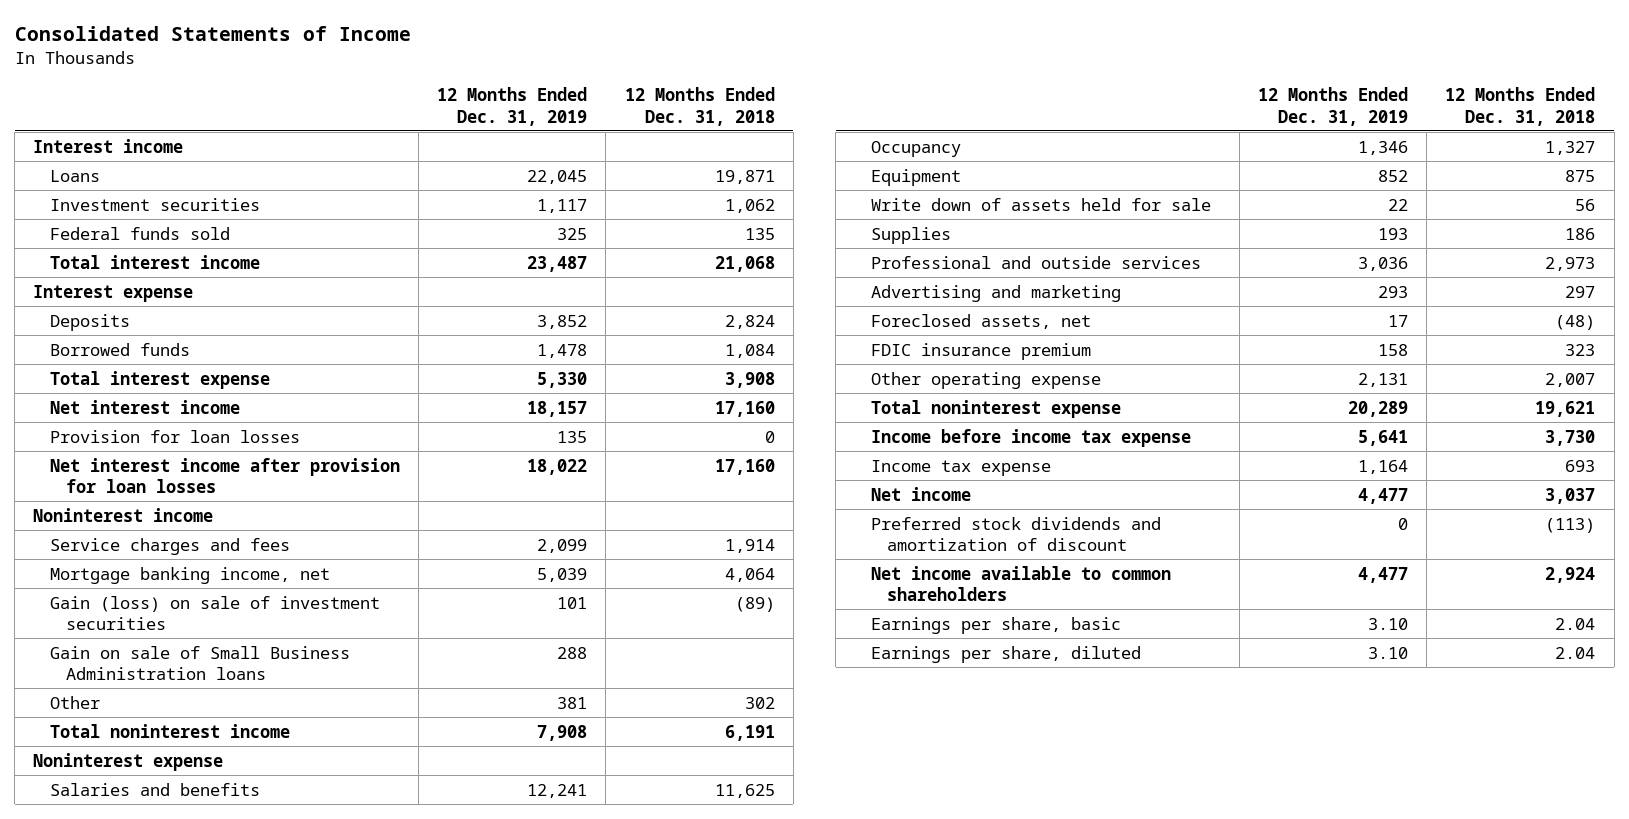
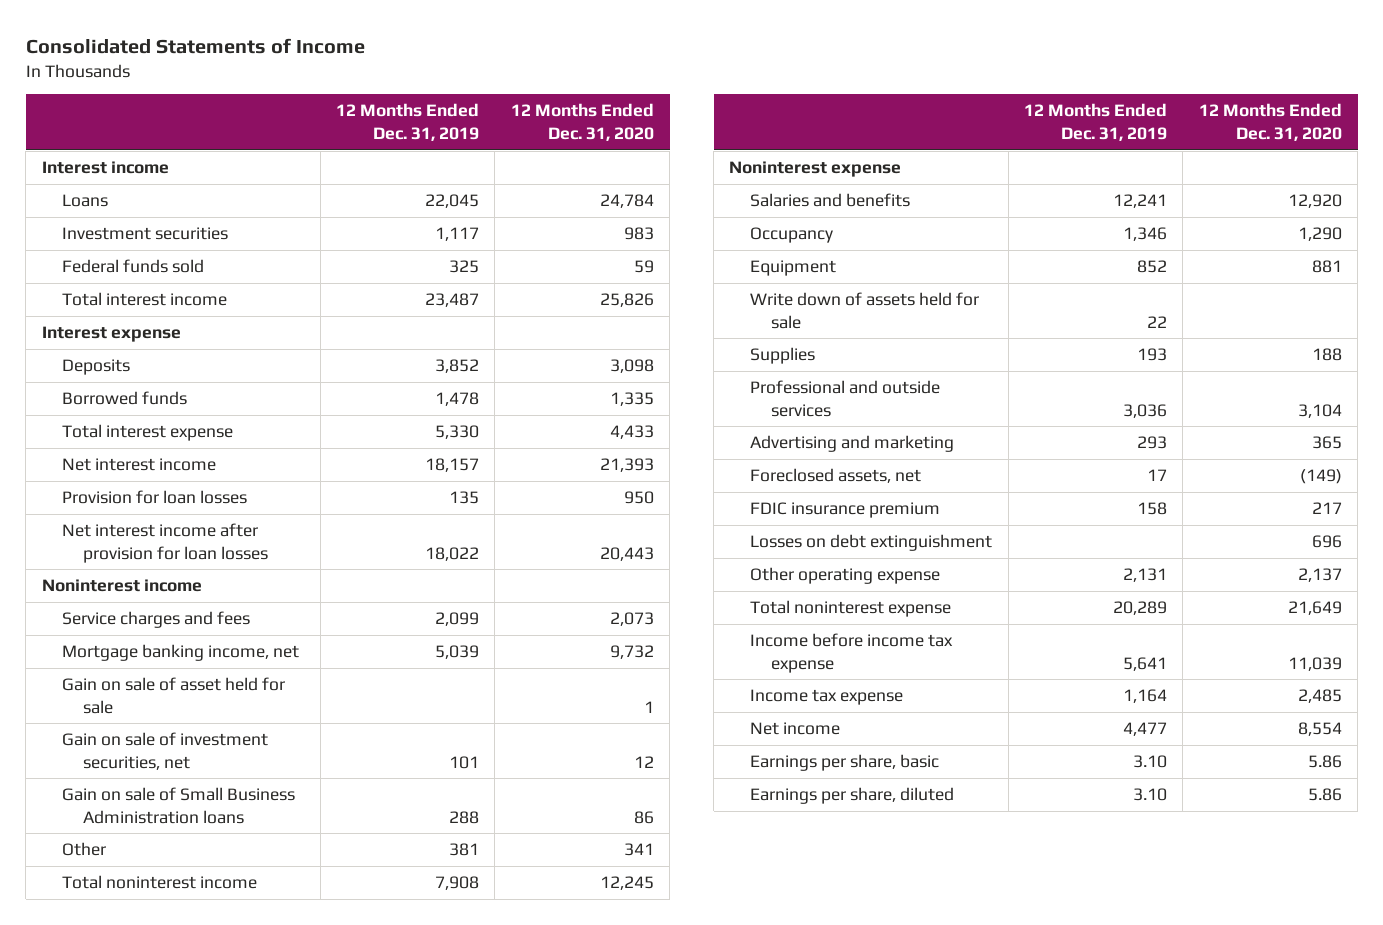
[624,87,775,126] 12 Months Ended Dec. 31, 2018 -> none
none -> [510,103,654,142] 12 Months Ended Dec. 31, 2020
none -> [62,677,286,714] Gain on sale of asset held for sale
[49,595,380,630] Gain (loss) on sale of investment securities -> [62,732,269,770] Gain on sale of investment securities, net
none -> [750,534,993,552] Losses on debt extinguishment
[870,516,1161,551] Preferred stock dividends and amortization of discount -> none
[870,565,1171,601] Net income available to common shareholders -> none

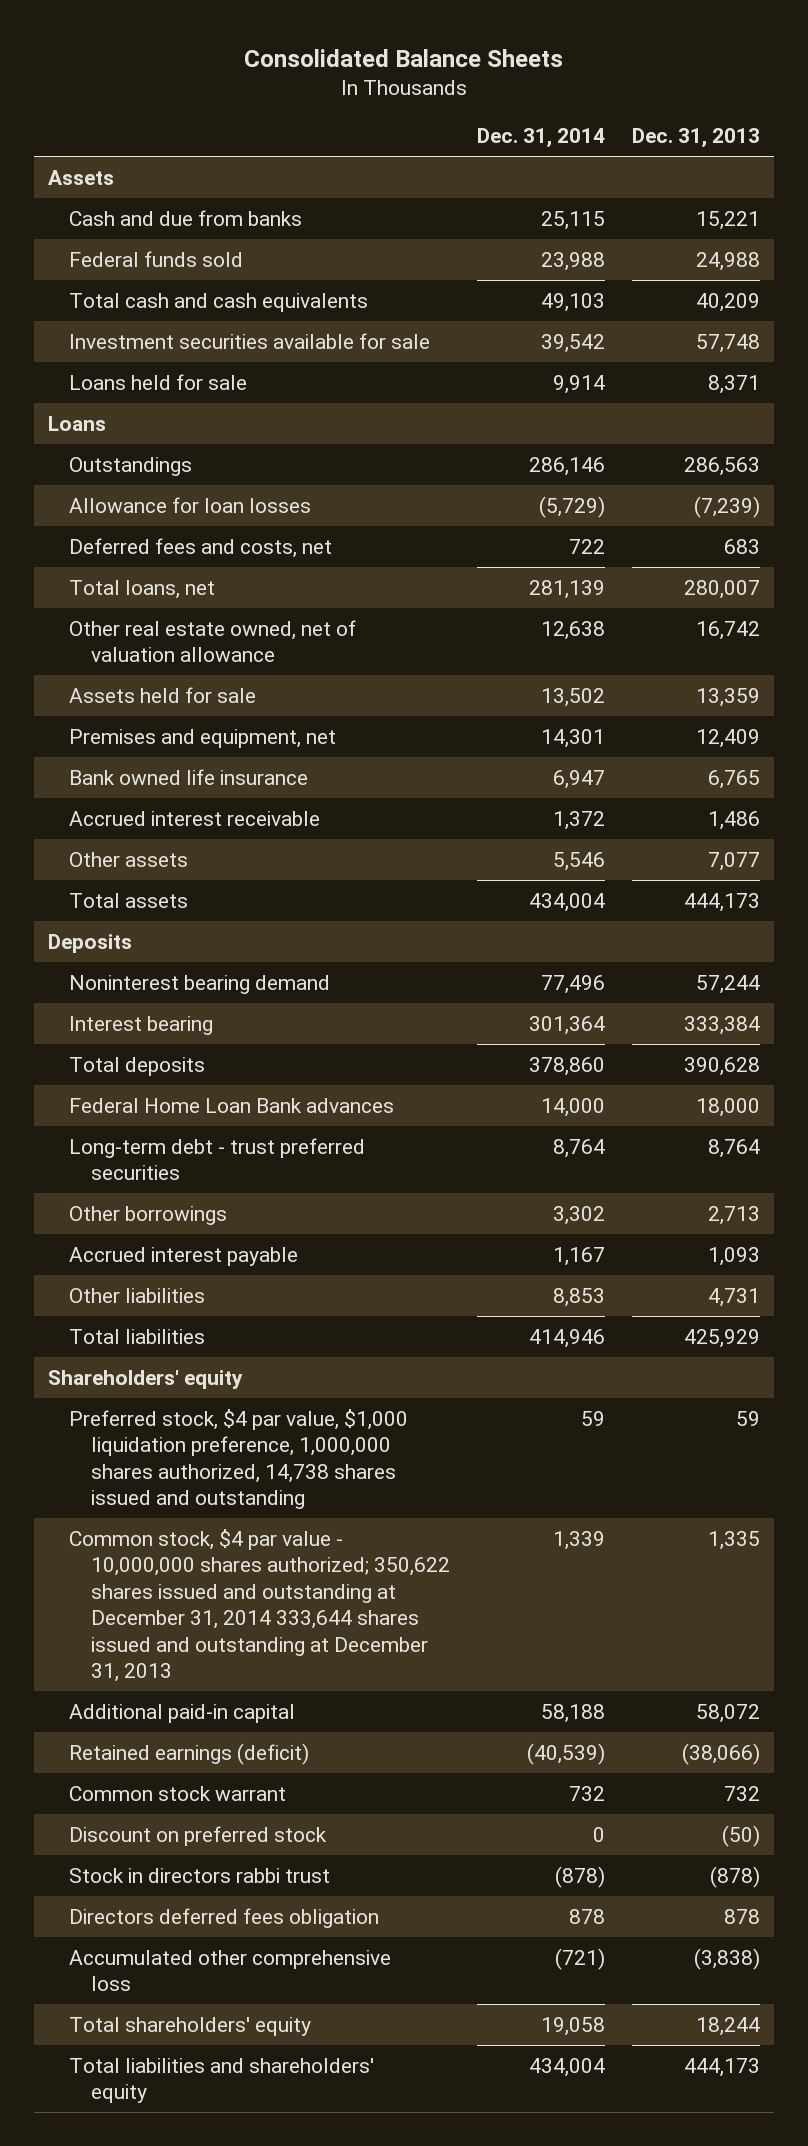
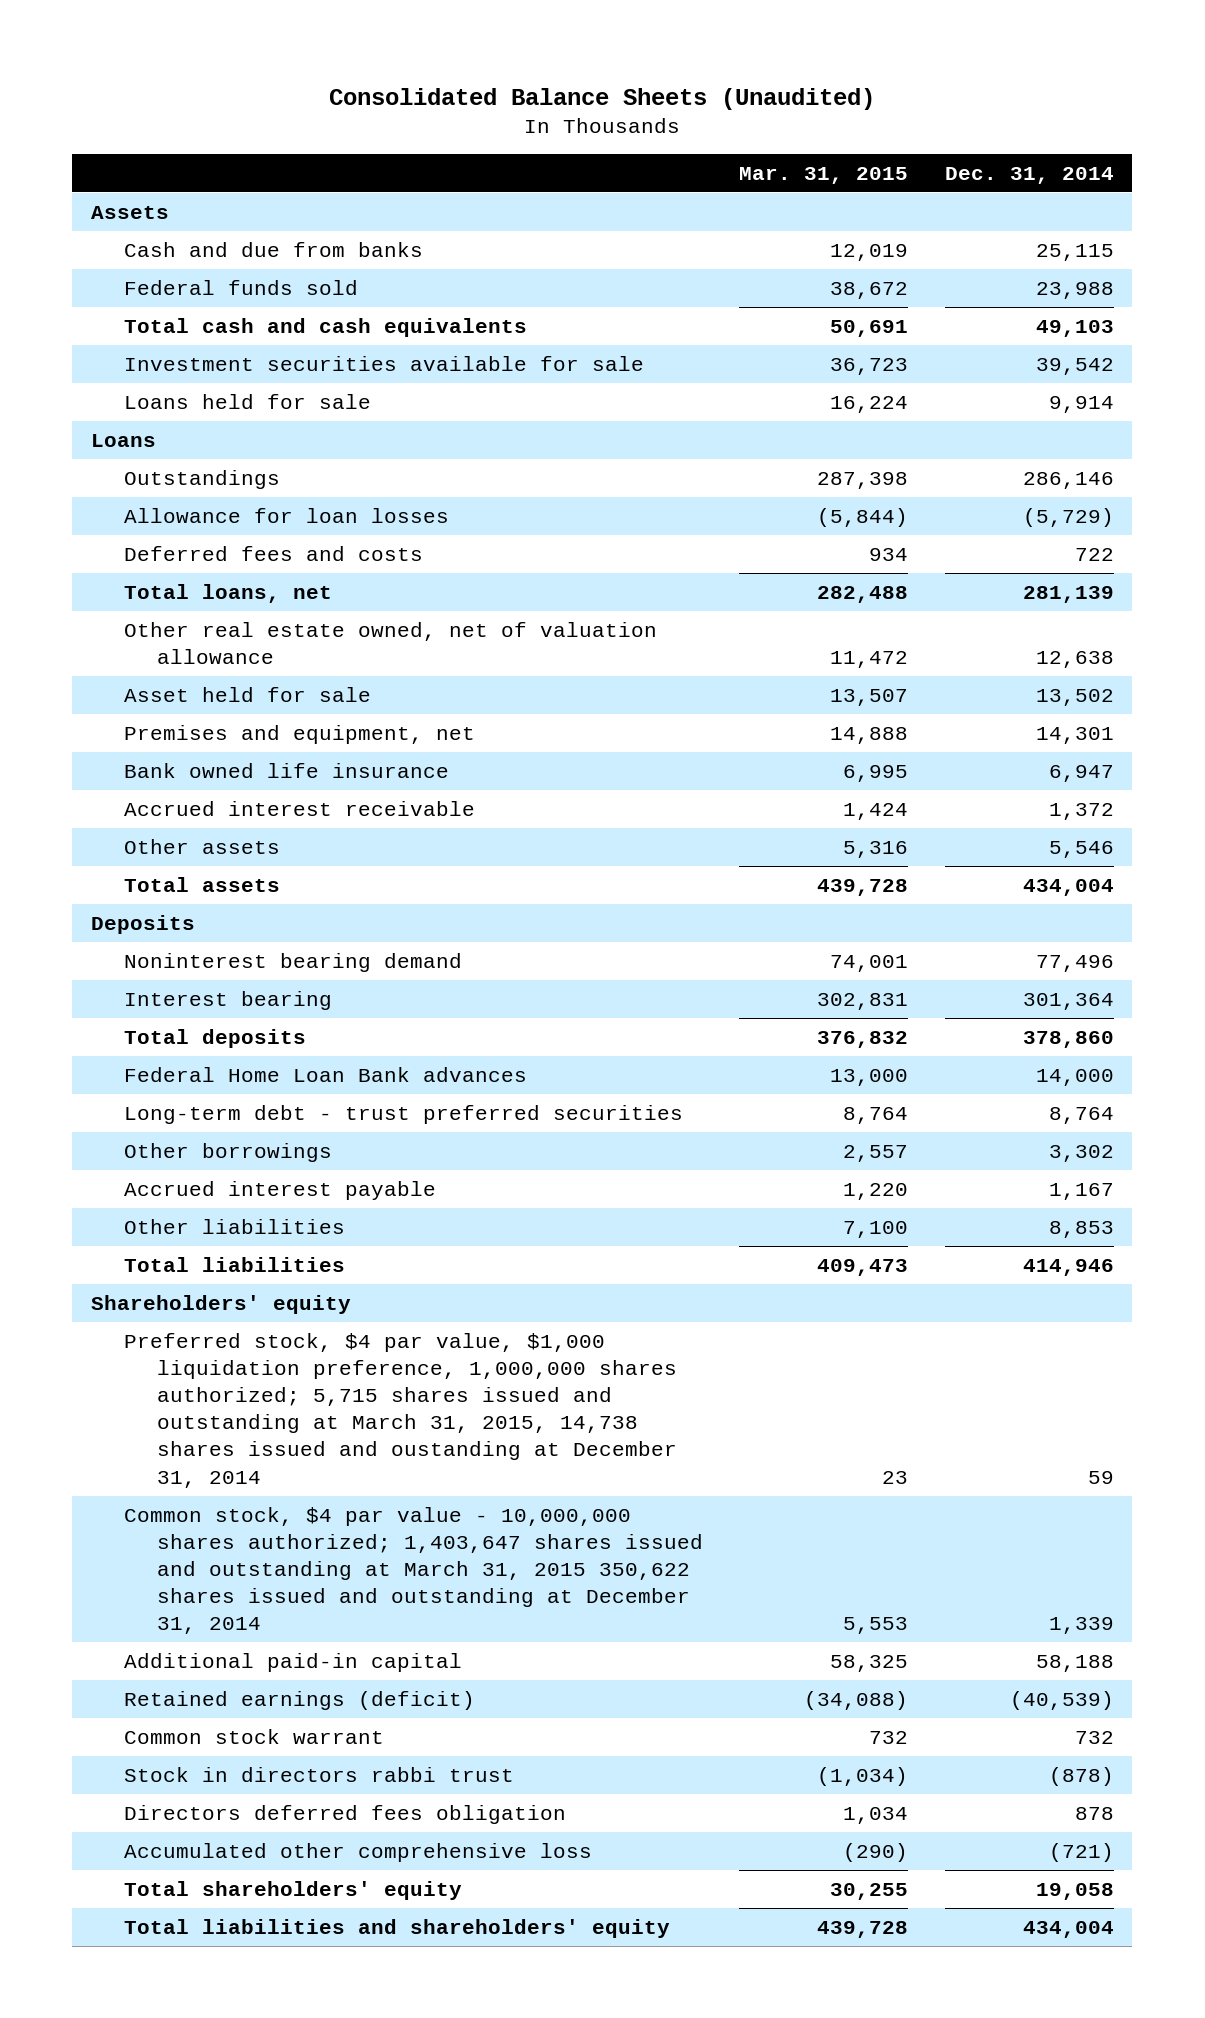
[244,48,564,67] Consolidated Balance Sheets -> [329,87,876,110] Consolidated Balance Sheets (Unaudited)
[632,128,761,149] Dec. 31, 2013 -> none
none -> [739,166,909,184] Mar. 31, 2015
[69,537,333,558] Deferred fees and costs, net -> [123,545,423,561] Deferred fees and costs
[69,686,257,703] Assets held for sale -> [123,686,371,702] Asset held for sale
[69,1408,409,1510] Preferred stock, $4 par value, $1,000 liquidation preference, 1,000,000 shares authorized, 14,738 shares issued and outstanding -> [123,1332,677,1488] Preferred stock, $4 par value, $1,000 liquidation preference, 1,000,000 shares authorized; 5,715 shares issued and outstanding at March 31, 2015, 14,738 shares issued and oustanding at December 31, 2014
[69,1528,450,1683] Common stock, $4 par value - 10,000,000 shares authorized; 350,622 shares issued and outstanding at December 31, 2014 333,644 shares issued and outstanding at December 31, 2013 -> [123,1506,703,1635] Common stock, $4 par value - 10,000,000 shares authorized; 1,403,647 shares issued and outstanding at March 31, 2015 350,622 shares issued and outstanding at December 31, 2014
[69,1825,328,1846] Discount on preferred stock -> none

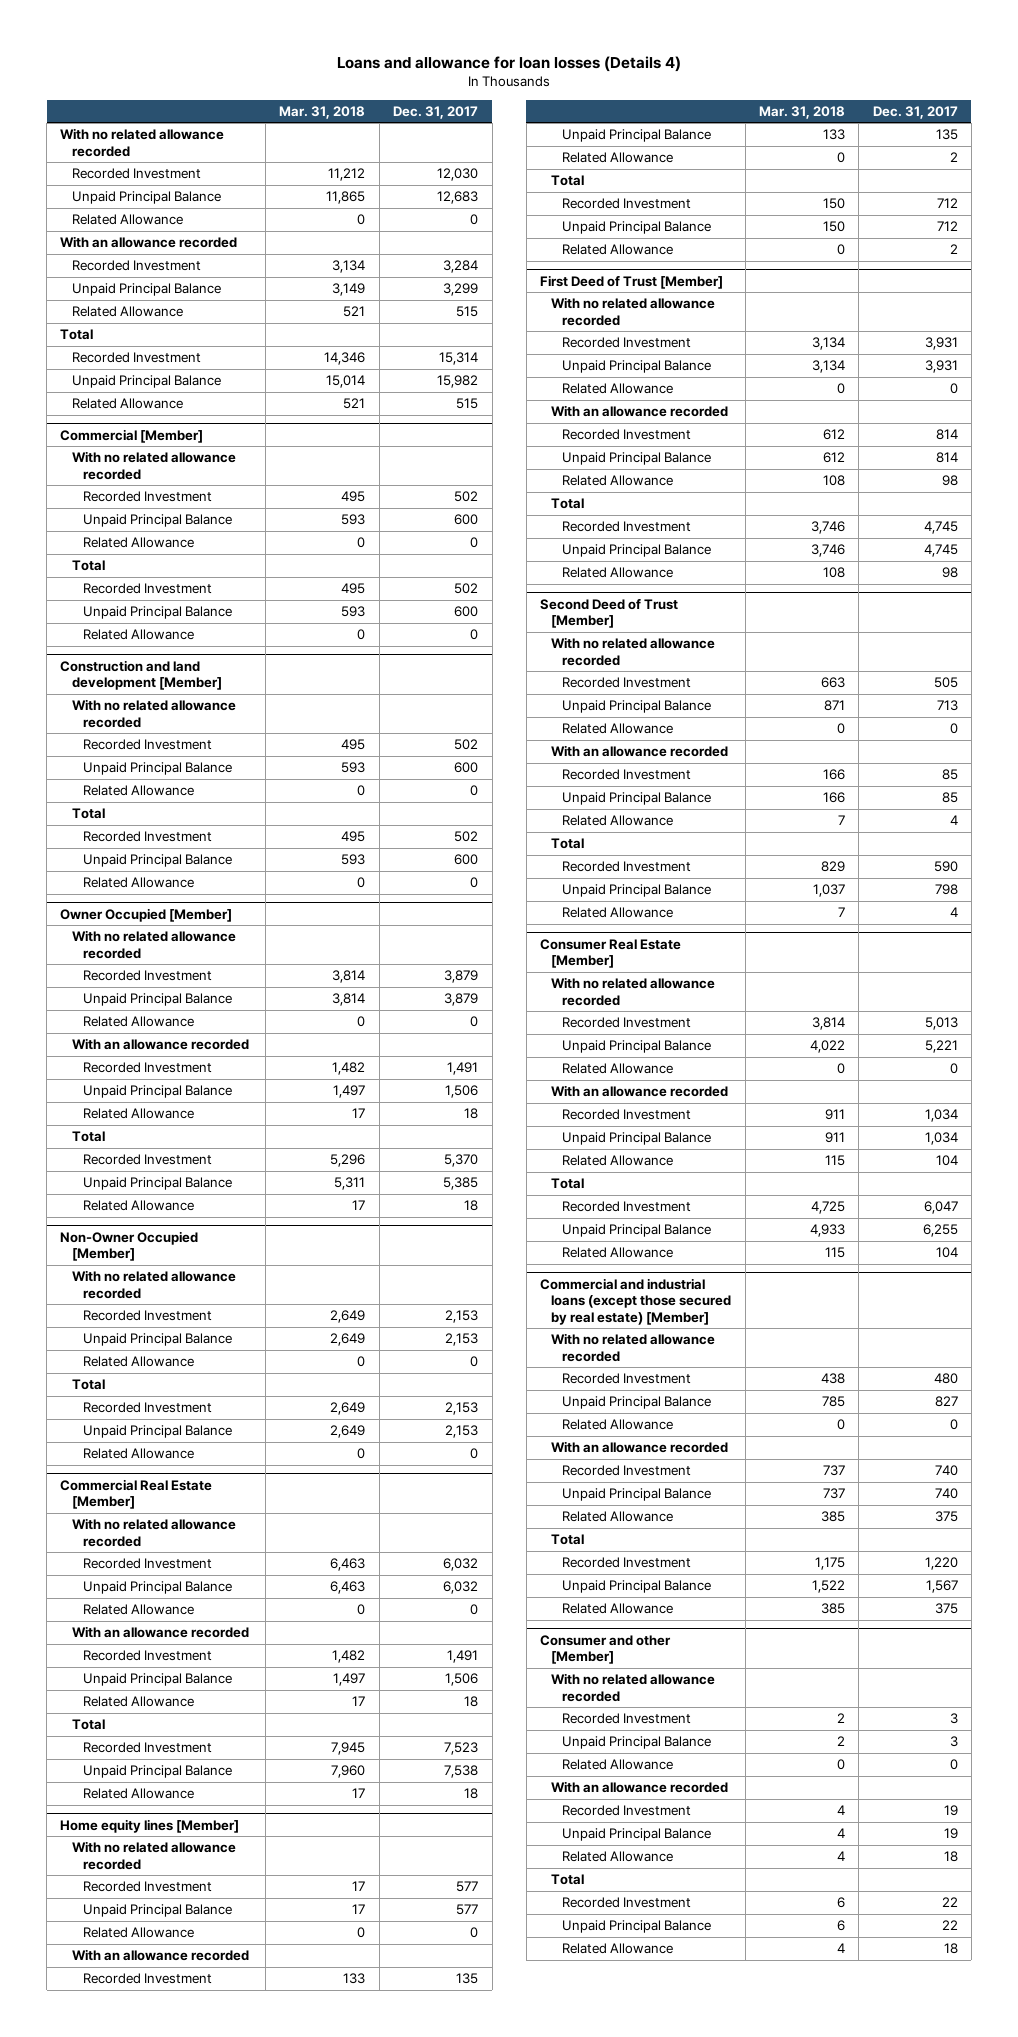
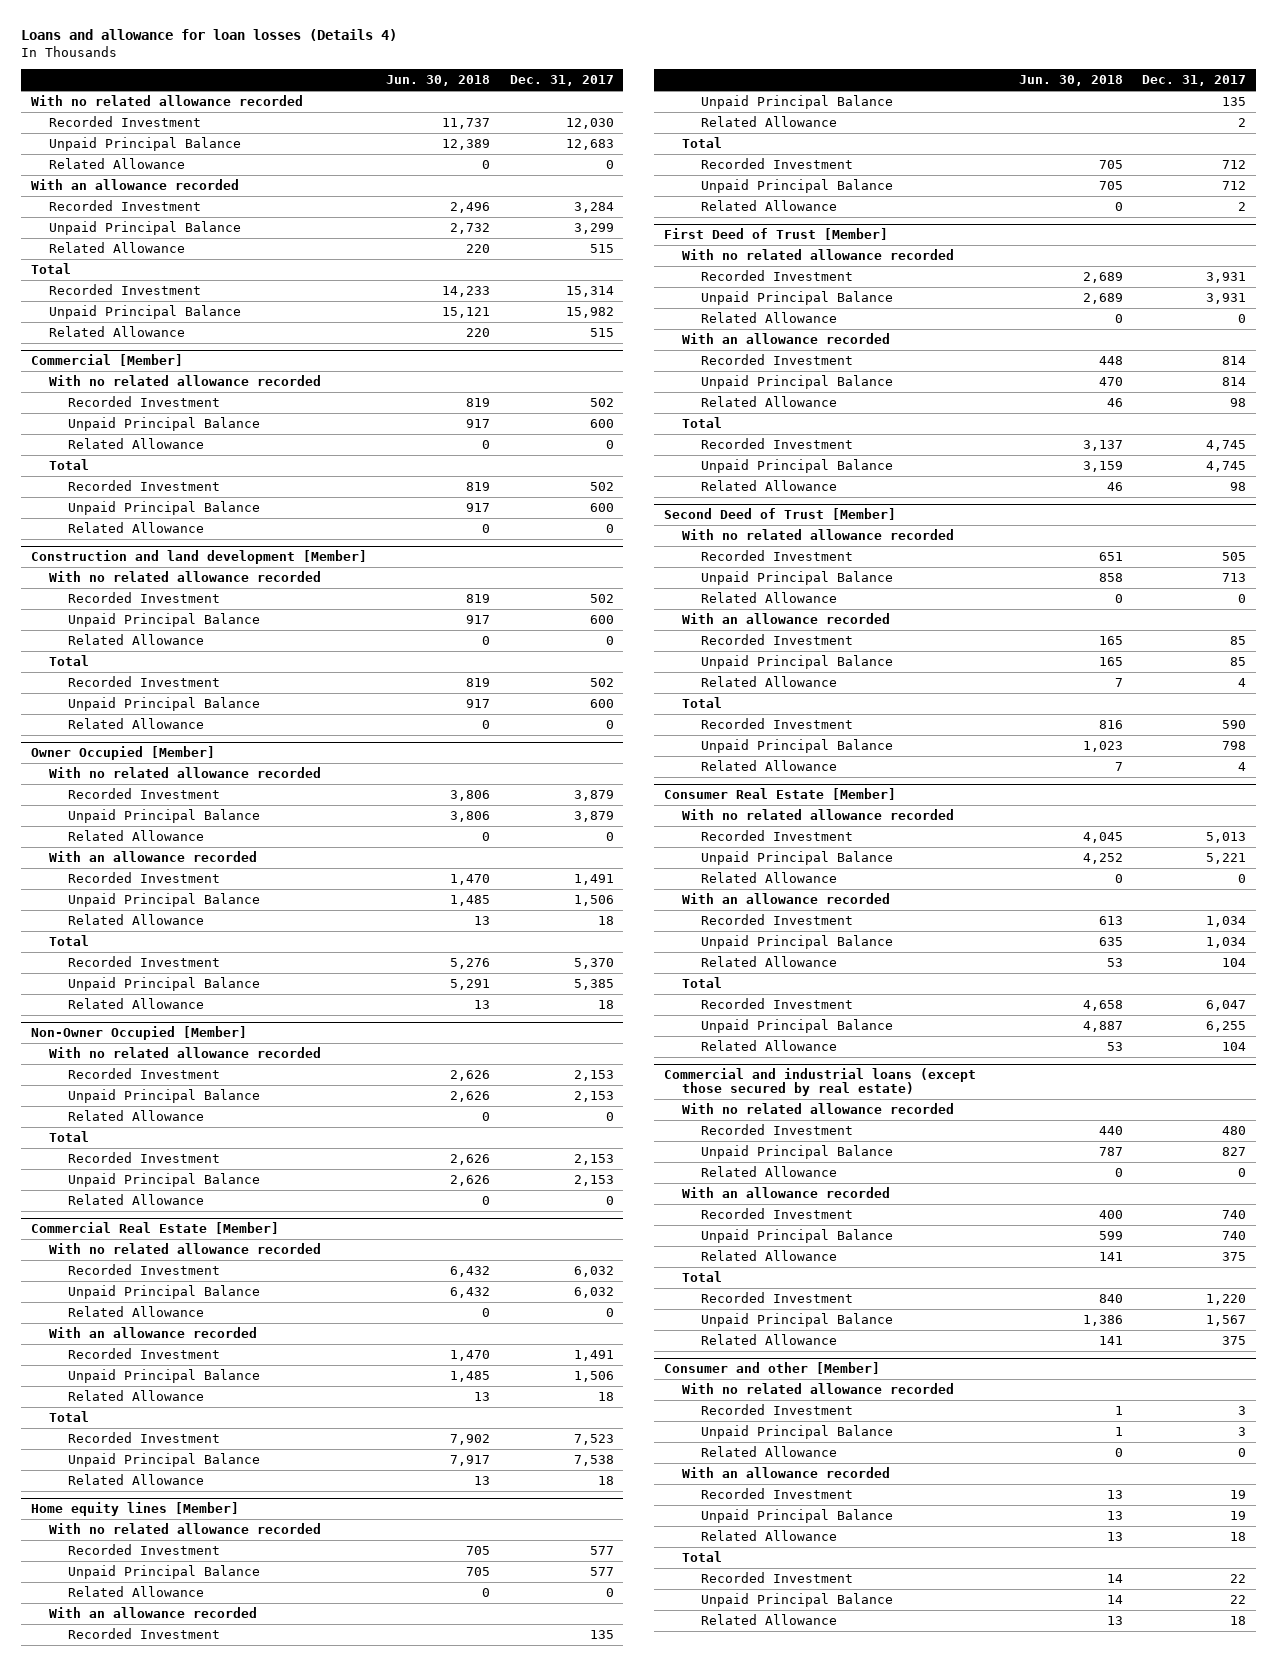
[279,105,366,119] Mar. 31, 2018 -> none
none -> [386,75,491,87] Jun. 30, 2018
[539,1277,732,1325] Commercial and industrial loans (except those secured by real estate) [Member] -> [663,1068,976,1097] Commercial and industrial loans (except those secured by real estate)

